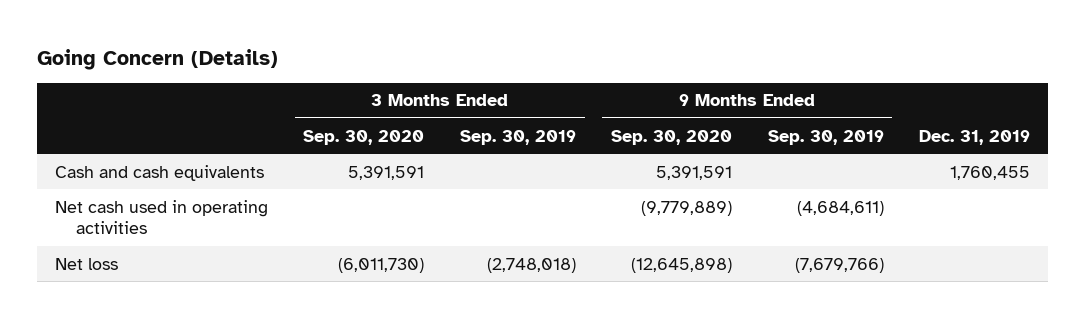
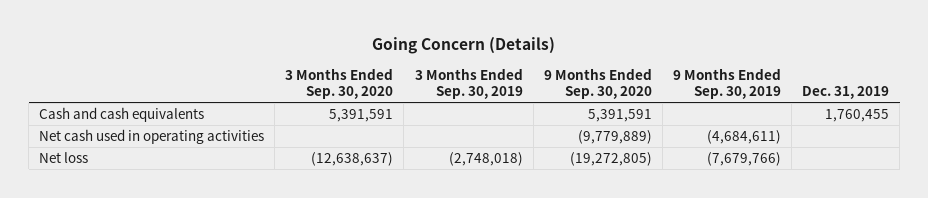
[338,257,425,273] (6,011,730) -> [311,152,394,167] (12,638,637)
[631,257,733,273] (12,645,898) -> [569,152,652,167] (19,272,805)

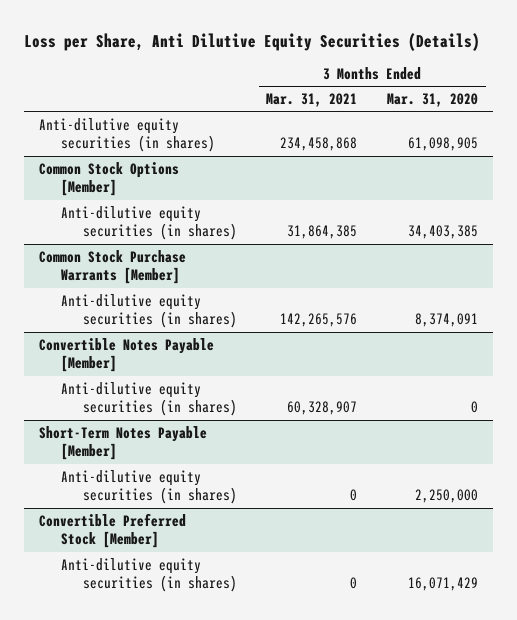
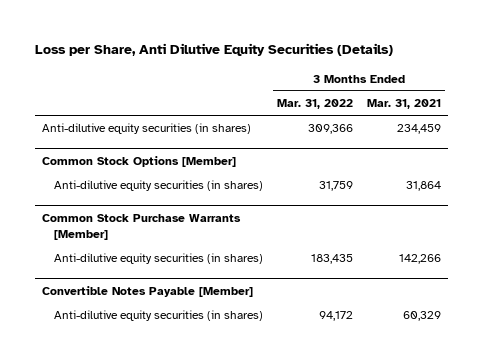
[387,93,479,108] Mar. 31, 2020 -> none
none -> [277,99,354,110] Mar. 31, 2022
[280,137,358,152] 234,458,868 -> [397,124,442,135] 234,459
[287,225,358,240] 31,864,385 -> [406,181,442,192] 31,864
[280,313,358,328] 142,265,576 -> [399,254,442,265] 142,266
[38,425,207,461] Short-Term Notes Payable [Member] -> none
[60,469,237,505] Anti-dilutive equity securities (in shares) -> none
[38,512,186,549] Convertible Preferred Stock [Member] -> none
[60,557,237,593] Anti-dilutive equity securities (in shares) -> none
[287,401,358,416] 60,328,907 -> [403,311,442,322] 60,329

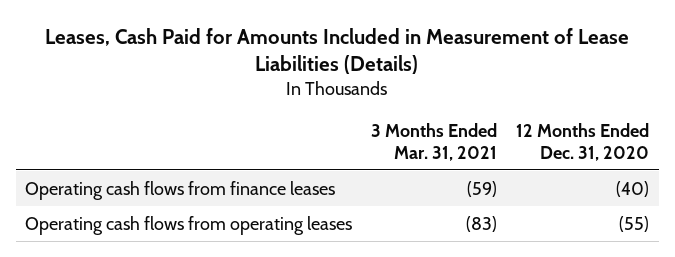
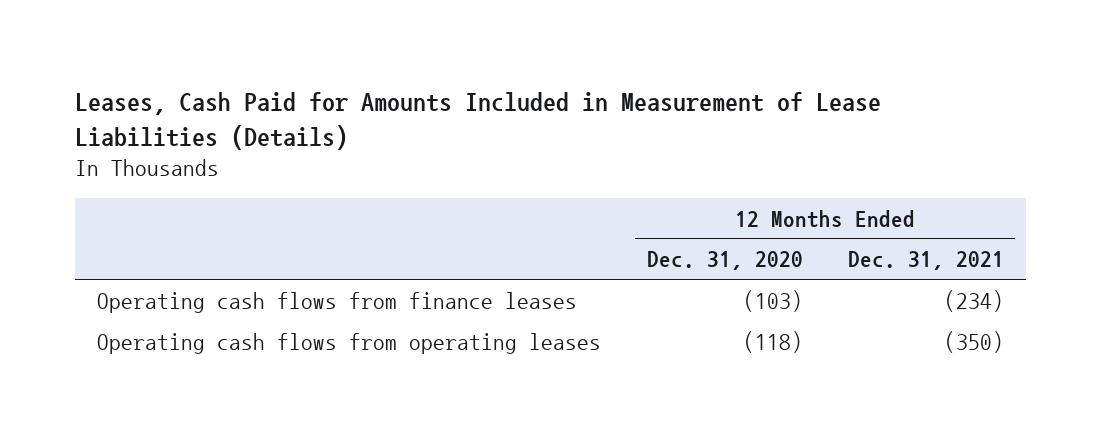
[371,122,498,161] 3 Months Ended Mar. 31, 2021 -> none
none -> [847,251,1004,271] Dec. 31, 2021
[616,180,650,197] (40) -> [742,289,803,312] (103)
[619,215,650,232] (55) -> [742,330,803,353] (118)

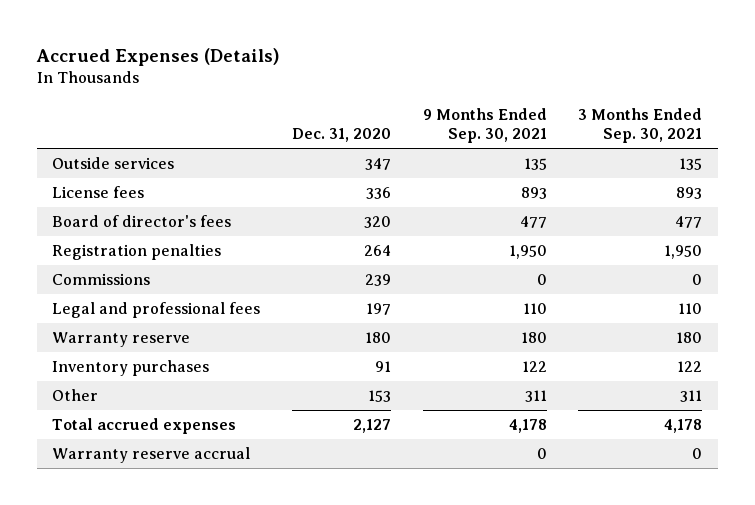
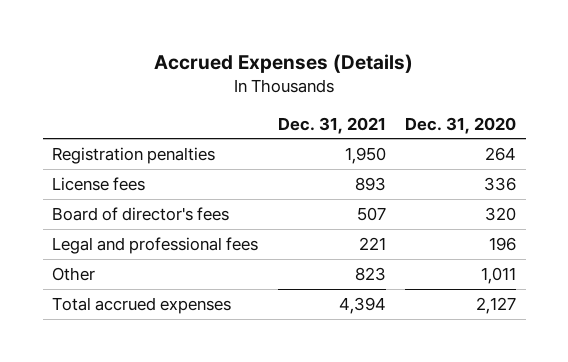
[422,107,547,144] 9 Months Ended Sep. 30, 2021 -> none
[578,107,703,144] 3 Months Ended Sep. 30, 2021 -> none
none -> [277,116,386,134] Dec. 31, 2021
[52,157,175,170] Outside services -> none
[52,244,222,261] Registration penalties -> [52,146,216,164] Registration penalties
[52,273,151,286] Commissions -> none
[52,332,191,348] Warranty reserve -> none
[52,360,210,377] Inventory purchases -> none
[366,303,392,316] 197 -> [488,236,516,251] 196
[368,390,392,403] 153 -> [480,266,516,284] 1,011
[52,447,251,464] Warranty reserve accrual -> none

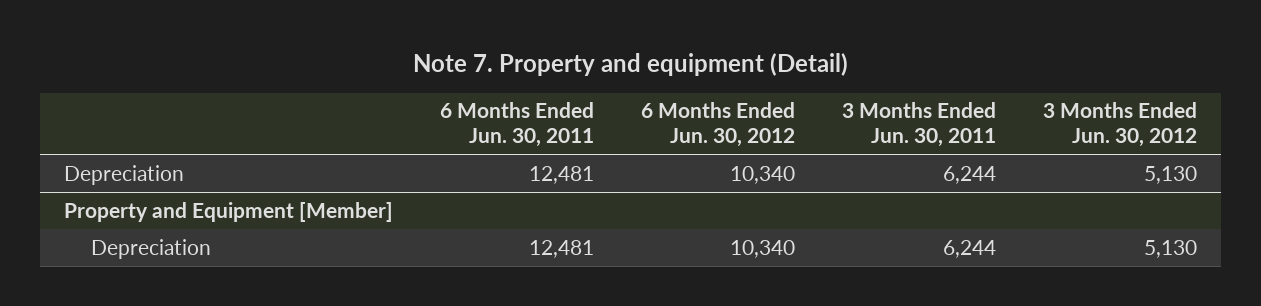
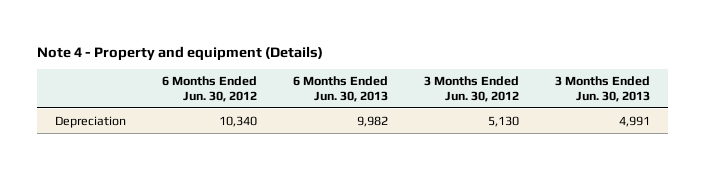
[412,53,848,77] Note 7. Property and equipment (Detail) -> [37,45,324,61] Note 4 - Property and equipment (Details)
[440,102,595,148] 6 Months Ended Jun. 30, 2011 -> none
[842,102,997,148] 3 Months Ended Jun. 30, 2011 -> none
none -> [293,76,389,103] 6 Months Ended Jun. 30, 2013
none -> [554,76,650,103] 3 Months Ended Jun. 30, 2013
[63,201,393,222] Property and Equipment [Member] -> none
[90,238,211,259] Depreciation -> none

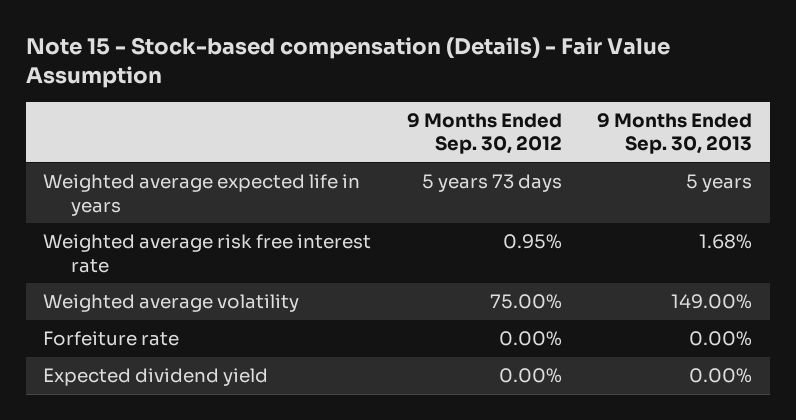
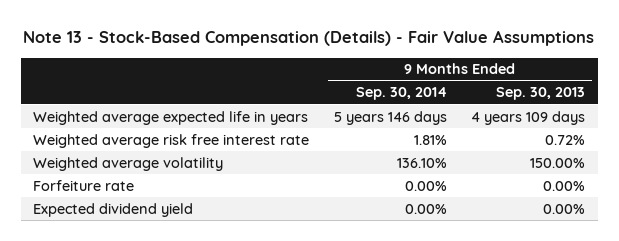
[25,37,670,89] Note 15 - Stock-based compensation (Details) - Fair Value Assumption -> [23,30,595,47] Note 13 - Stock-Based Compensation (Details) - Fair Value Assumptions
[406,112,562,155] 9 Months Ended Sep. 30, 2012 -> none
none -> [355,87,447,101] Sep. 30, 2014
[686,174,753,193] 5 years -> [471,110,586,125] 4 years 109 days
[699,234,753,250] 1.68% -> [545,134,586,145] 0.72%
[671,294,753,310] 149.00% -> [530,157,586,168] 150.00%

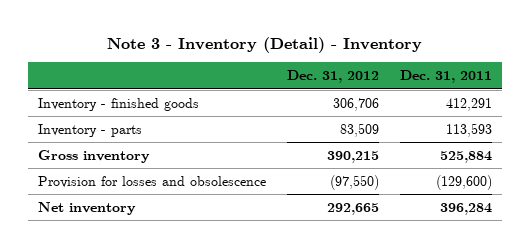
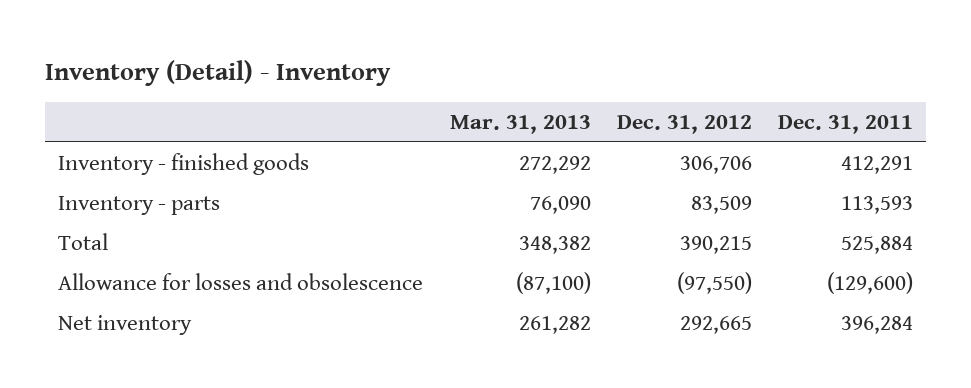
[107,36,423,53] Note 3 - Inventory (Detail) - Inventory -> [45,59,392,86] Inventory (Detail) - Inventory
none -> [449,114,591,134] Mar. 31, 2013
[38,149,151,163] Gross inventory -> [58,232,109,250] Total
[38,175,267,188] Provision for losses and obsolescence -> [58,272,424,290] Allowance for losses and obsolescence

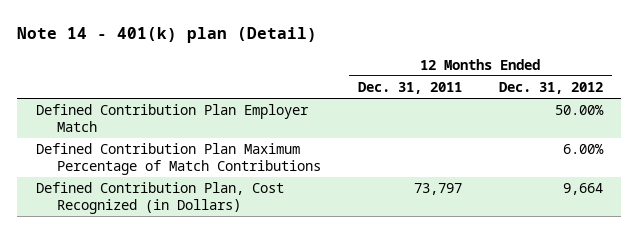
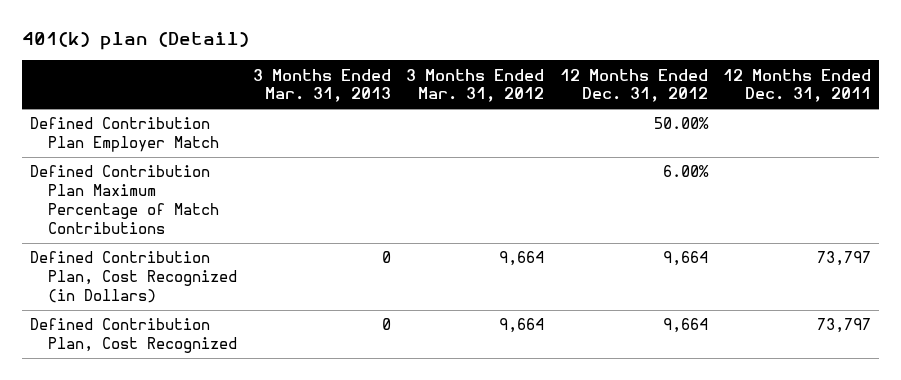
[17,27,318,44] Note 14 - 401(k) plan (Detail) -> [22,32,250,51] 401(k) plan (Detail)
none -> [252,68,391,103] 3 Months Ended Mar. 31, 2013
none -> [406,68,545,103] 3 Months Ended Mar. 31, 2012
none -> [30,318,238,354] Defined Contribution Plan, Cost Recognized

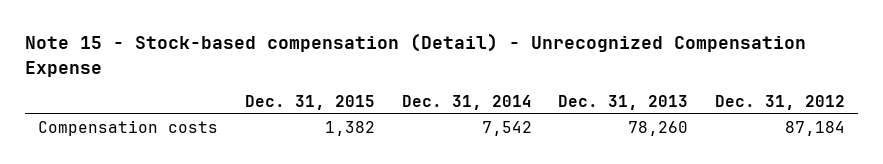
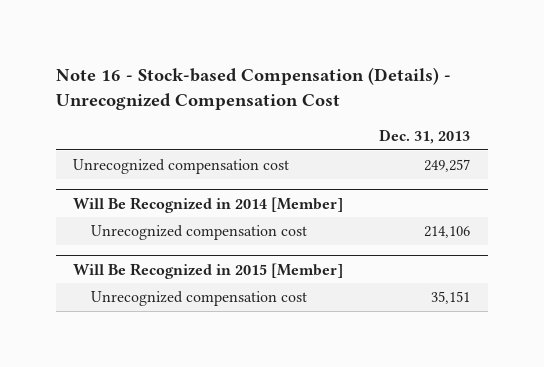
[25,33,807,77] Note 15 - Stock-based compensation (Detail) - Unrecognized Compensation Expense -> [55,66,451,110] Note 16 - Stock-based Compensation (Details) - Unrecognized Compensation Cost
[244,95,375,111] Dec. 31, 2015 -> none
[401,95,532,111] Dec. 31, 2014 -> none
[714,95,845,111] Dec. 31, 2012 -> none
[38,119,219,136] Compensation costs -> [73,159,290,175] Unrecognized compensation cost
[628,120,689,136] 78,260 -> [424,159,471,173] 249,257
none -> [73,196,344,213] Will Be Recognized in 2014 [Member]
none -> [91,225,308,241] Unrecognized compensation cost
none -> [73,262,344,279] Will Be Recognized in 2015 [Member]
none -> [91,291,308,307] Unrecognized compensation cost

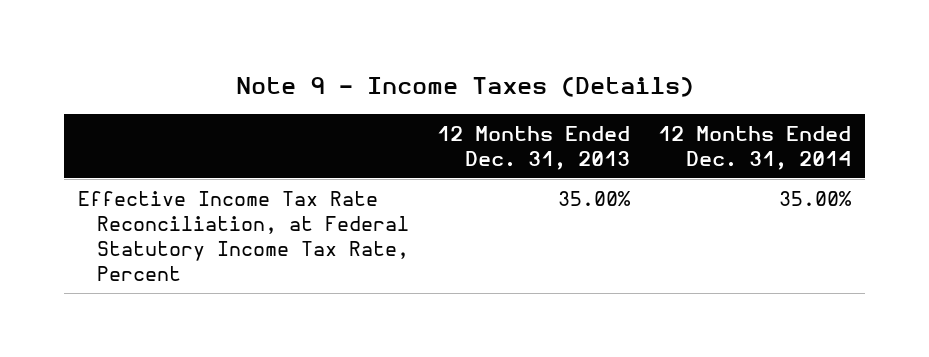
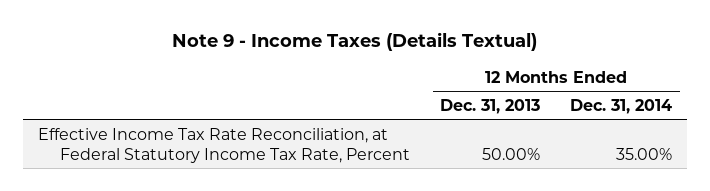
[235,77,694,98] Note 9 - Income Taxes (Details) -> [171,32,537,52] Note 9 - Income Taxes (Details Textual)
[558,190,632,206] 35.00% -> [482,147,541,160] 50.00%

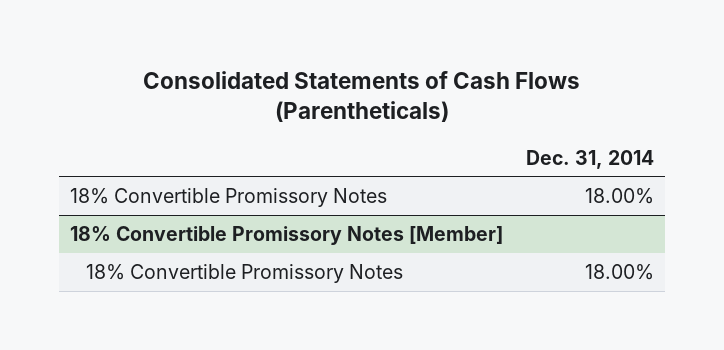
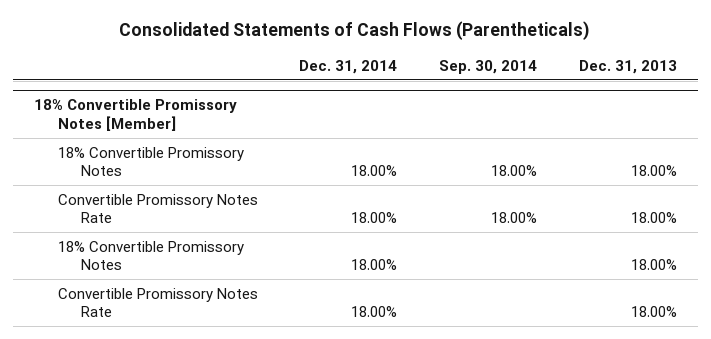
none -> [438,60,537,75] Sep. 30, 2014
none -> [578,60,677,75] Dec. 31, 2013
[70,187,388,207] 18% Convertible Promissory Notes -> none
none -> [57,193,258,224] Convertible Promissory Notes Rate
none -> [57,240,244,271] 18% Convertible Promissory Notes
none -> [57,287,258,318] Convertible Promissory Notes Rate

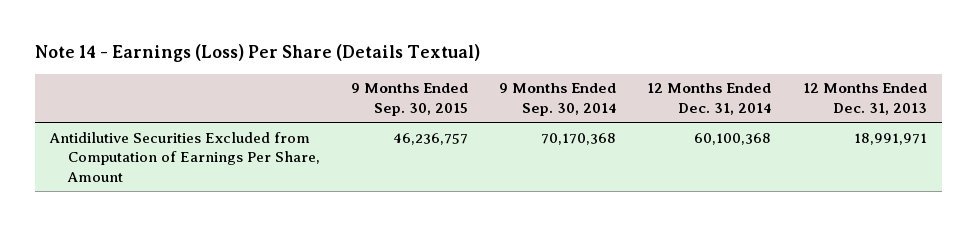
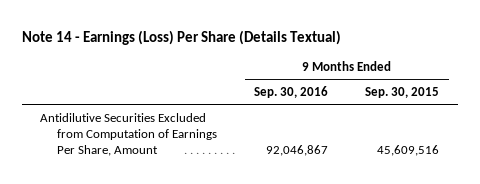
[499,83,617,116] 9 Months Ended Sep. 30, 2014 -> none
[647,83,772,115] 12 Months Ended Dec. 31, 2014 -> none
[802,83,927,115] 12 Months Ended Dec. 31, 2013 -> none
none -> [254,85,329,98] Sep. 30, 2016
[393,132,469,145] 46,236,757 -> [377,145,440,157] 45,609,516

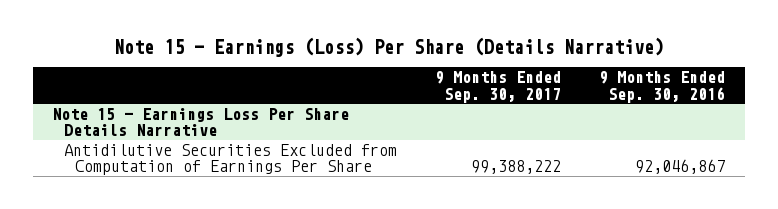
[21,29,341,45] Note 14 - Earnings (Loss) Per Share (Details Textual) -> [113,36,664,57] Note 15 - Earnings (Loss) Per Share (Details Narrative)
[365,86,440,98] Sep. 30, 2015 -> none
none -> [435,71,562,103] 9 Months Ended Sep. 30, 2017
none -> [52,108,350,137] Note 15 - Earnings Loss Per Share Details Narrative
[40,112,217,157] Antidilutive Securities Excluded from Computation of Earnings Per Share, Amount -> [63,144,397,176] Antidilutive Securities Excluded from Computation of Earnings Per Share

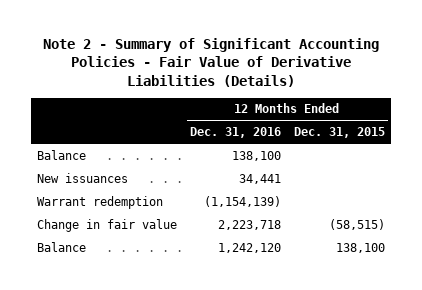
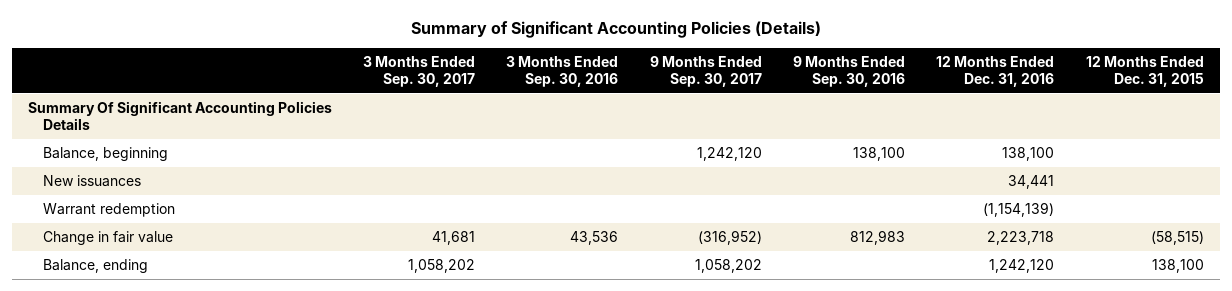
[42,37,379,87] Note 2 - Summary of Significant Accounting Policies - Fair Value of Derivative Liabilities (Details) -> [410,20,821,38] Summary of Significant Accounting Policies (Details)
none -> [363,55,476,87] 3 Months Ended Sep. 30, 2017
none -> [506,55,619,87] 3 Months Ended Sep. 30, 2016
none -> [649,55,762,87] 9 Months Ended Sep. 30, 2017
none -> [793,55,906,87] 9 Months Ended Sep. 30, 2016
none -> [27,101,332,131] Summary Of Significant Accounting Policies Details
[36,149,86,160] Balance -> [42,147,168,162] Balance, beginning
[36,241,86,252] Balance -> [42,259,148,274] Balance, ending

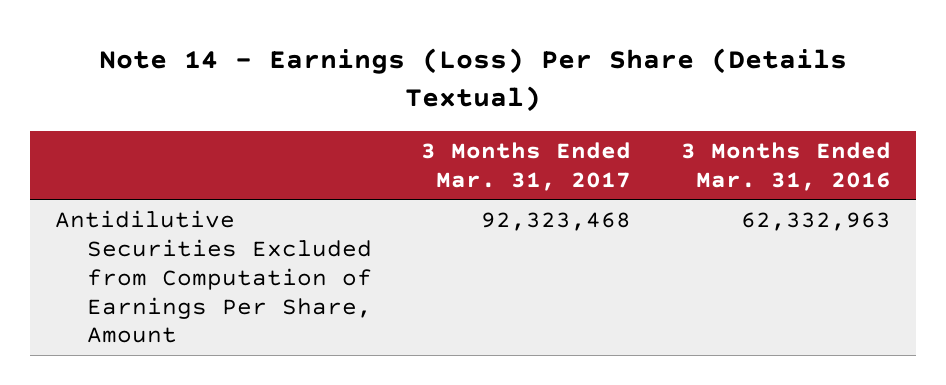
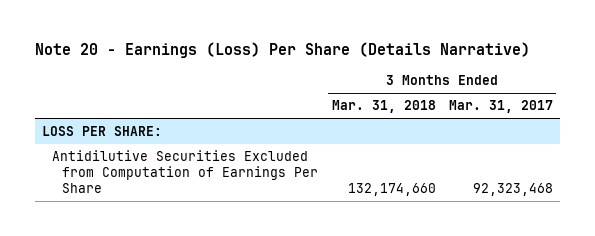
[99,48,848,113] Note 14 - Earnings (Loss) Per Share (Details Textual) -> [35,42,531,59] Note 20 - Earnings (Loss) Per Share (Details Narrative)
[681,141,892,191] 3 Months Ended Mar. 31, 2016 -> none
none -> [331,100,436,114] Mar. 31, 2018
none -> [42,126,163,137] LOSS PER SHARE:
[54,210,372,344] Antidilutive Securities Excluded from Computation of Earnings Per Share, Amount -> [52,150,319,193] Antidilutive Securities Excluded from Computation of Earnings Per Share

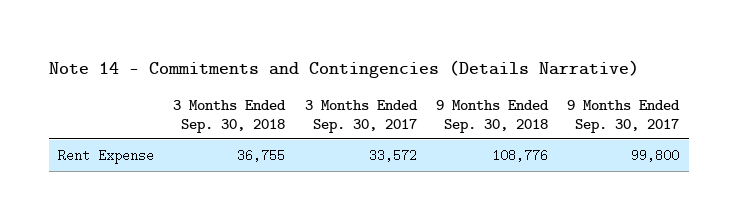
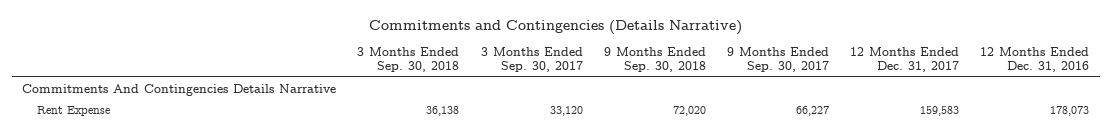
[48,59,639,78] Note 14 - Commitments and Contingencies (Details Narrative) -> [368,19,742,35] Commitments and Contingencies (Details Narrative)
none -> [850,47,960,73] 12 Months Ended Dec. 31, 2017
none -> [980,47,1090,73] 12 Months Ended Dec. 31, 2016
none -> [22,83,337,96] Commitments And Contingencies Details Narrative
[237,149,286,163] 36,755 -> [426,105,460,116] 36,138
[368,149,417,163] 33,572 -> [549,105,583,116] 33,120
[491,149,548,163] 108,776 -> [672,105,706,116] 72,020
[630,149,679,163] 99,800 -> [796,105,830,116] 66,227

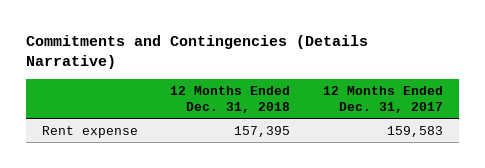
[357,47,460,73] 3 Months Ended Sep. 30, 2018 -> none
[480,47,583,73] 3 Months Ended Sep. 30, 2017 -> none
[603,47,706,73] 9 Months Ended Sep. 30, 2018 -> none
[727,47,830,73] 9 Months Ended Sep. 30, 2017 -> none
[980,47,1090,73] 12 Months Ended Dec. 31, 2016 -> none
none -> [170,85,291,114] 12 Months Ended Dec. 31, 2018
[22,83,337,96] Commitments And Contingencies Details Narrative -> none
[36,105,110,116] Rent Expense -> [42,125,139,138] Rent expense

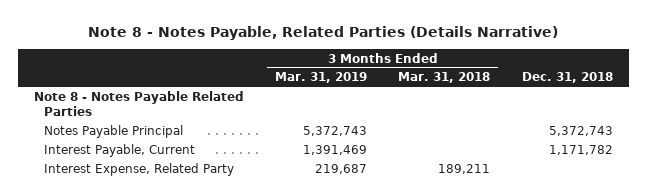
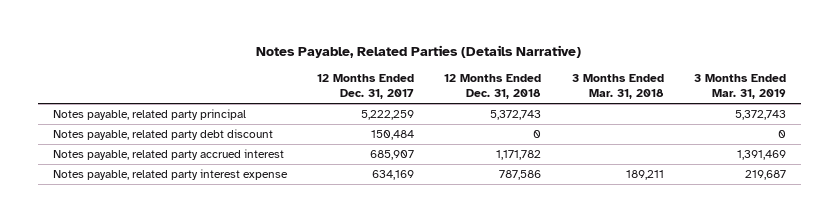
[88,25,559,40] Note 8 - Notes Payable, Related Parties (Details Narrative) -> [256,45,582,59] Notes Payable, Related Parties (Details Narrative)
[521,72,613,84] Dec. 31, 2018 -> none
none -> [317,74,415,100] 12 Months Ended Dec. 31, 2017
none -> [444,74,542,100] 12 Months Ended Dec. 31, 2018
[33,90,244,116] Note 8 - Notes Payable Related Parties -> none
[43,124,183,138] Notes Payable Principal -> [53,109,247,121] Notes payable, related party principal
none -> [53,129,274,141] Notes payable, related party debt discount
[43,143,195,157] Interest Payable, Current -> [53,149,285,161] Notes payable, related party accrued interest
[43,162,234,176] Interest Expense, Related Party -> [53,169,289,181] Notes payable, related party interest expense

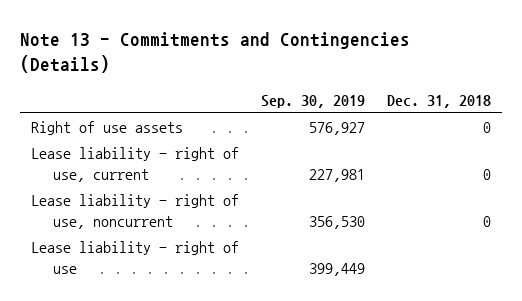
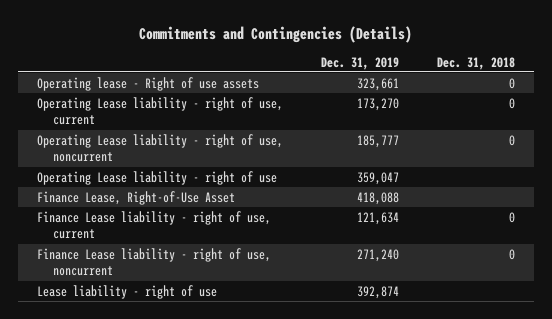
[20,32,411,74] Note 13 - Commitments and Contingencies (Details) -> [138,25,412,43] Commitments and Contingencies (Details)
[260,94,365,108] Sep. 30, 2019 -> none
none -> [320,56,399,70] Dec. 31, 2019
[31,121,184,136] Right of use assets -> [36,76,259,91] Operating lease - Right of use assets
[31,147,240,183] Lease liability - right of use, current -> [36,96,283,126] Operating Lease liability - right of use, current
[31,194,240,230] Lease liability - right of use, noncurrent -> [36,133,283,163] Operating Lease liability - right of use, noncurrent
none -> [36,170,277,185] Operating Lease liability - right of use
none -> [36,190,235,205] Finance Lease, Right-of-Use Asset
none -> [36,210,271,240] Finance Lease liability - right of use, current
none -> [36,247,271,277] Finance Lease liability - right of use, noncurrent

